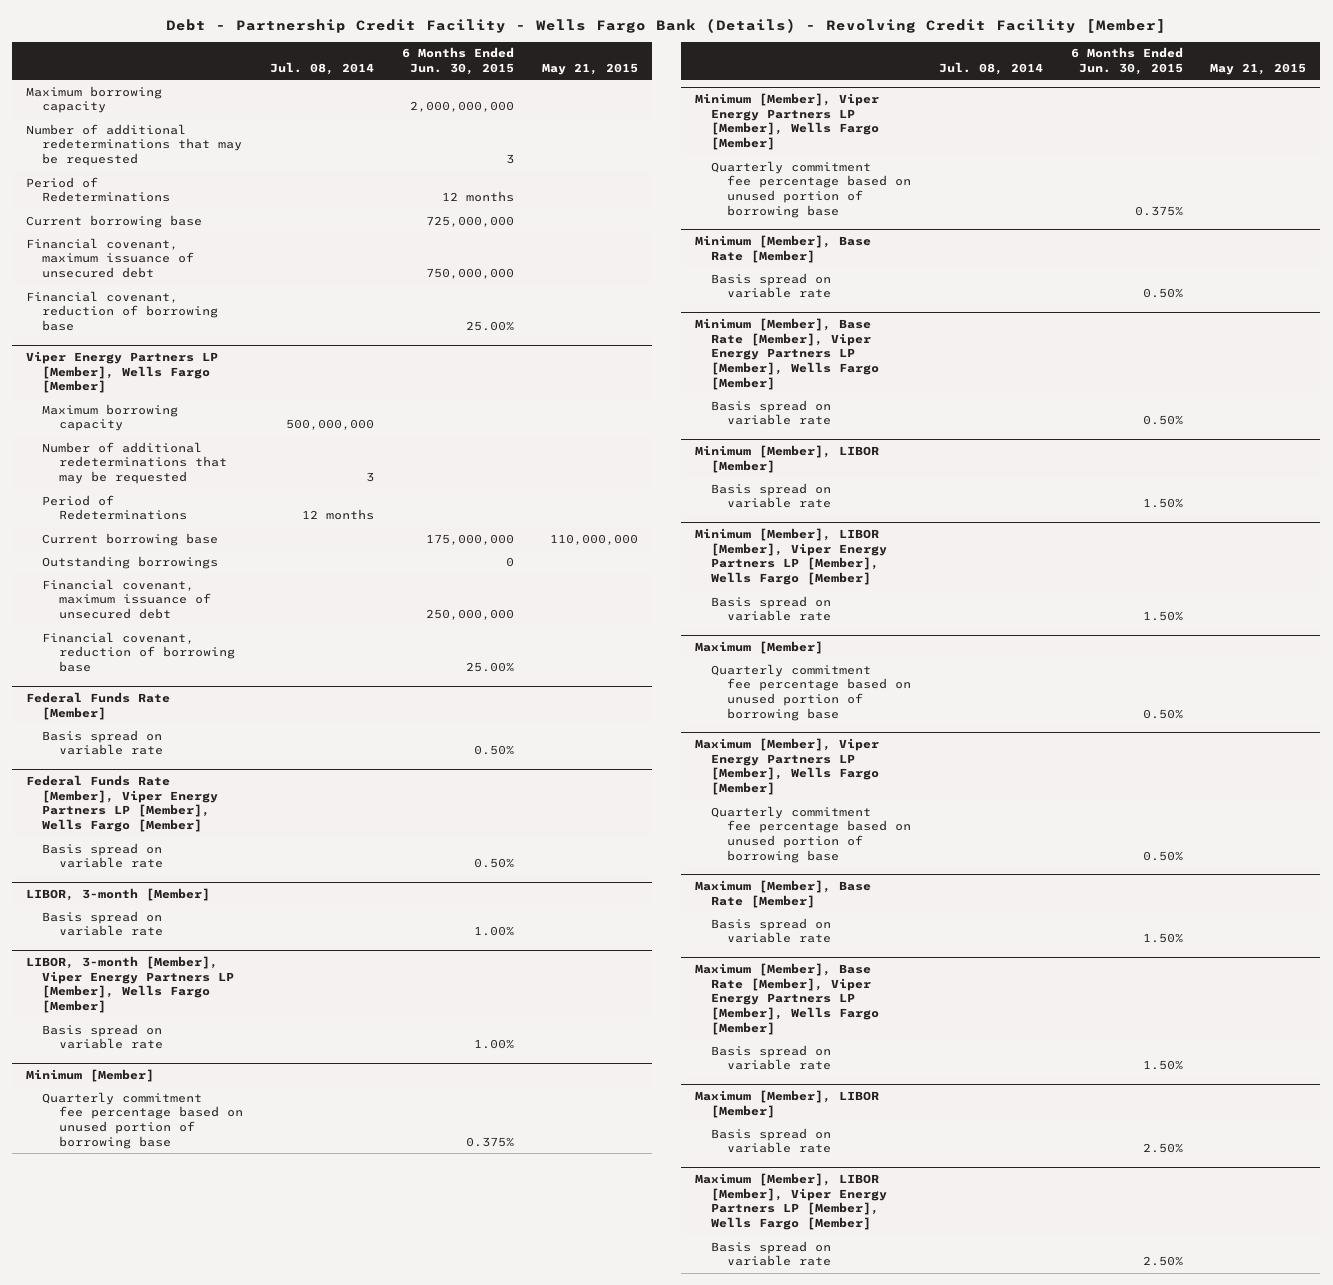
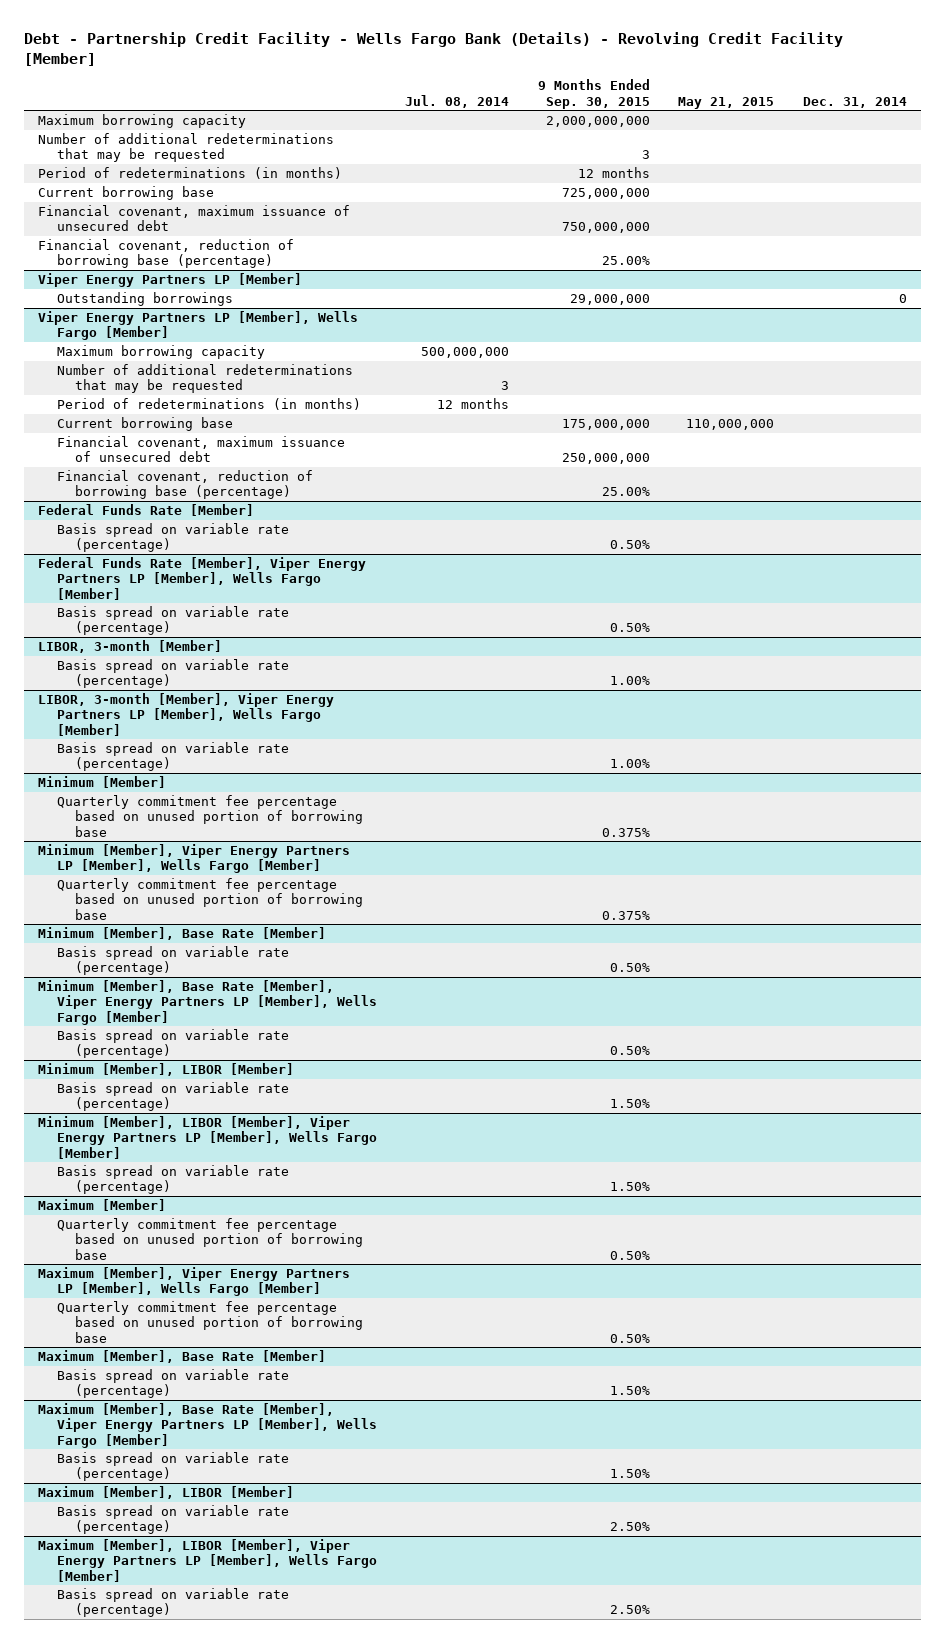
[402,47,515,76] 6 Months Ended Jun. 30, 2015 -> none
none -> [537,79,650,109] 9 Months Ended Sep. 30, 2015
none -> [802,96,907,108] Dec. 31, 2014
[26,176,171,203] Period of Redeterminations -> [38,167,343,180] Period of redeterminations (in months)
[26,290,219,332] Financial covenant, reduction of borrowing base -> [38,239,295,269] Financial covenant, reduction of borrowing base (percentage)
none -> [38,273,303,288] Viper Energy Partners LP [Member]
none -> [56,292,233,307] Outstanding borrowings
[42,494,187,521] Period of Redeterminations -> [56,398,361,411] Period of redeterminations (in months)
[42,555,219,569] Outstanding borrowings -> none
[42,631,235,673] Financial covenant, reduction of borrowing base -> [56,470,313,500] Financial covenant, reduction of borrowing base (percentage)
[42,729,163,756] Basis spread on variable rate -> [56,523,289,553] Basis spread on variable rate (percentage)
[42,842,163,869] Basis spread on variable rate -> [56,606,289,636] Basis spread on variable rate (percentage)
[42,910,163,937] Basis spread on variable rate -> [56,659,289,689] Basis spread on variable rate (percentage)
[42,1023,163,1050] Basis spread on variable rate -> [56,742,289,772] Basis spread on variable rate (percentage)
[710,272,832,299] Basis spread on variable rate -> [56,946,289,976] Basis spread on variable rate (percentage)
[710,399,832,426] Basis spread on variable rate -> [56,1029,289,1059] Basis spread on variable rate (percentage)
[710,482,832,509] Basis spread on variable rate -> [56,1082,289,1112] Basis spread on variable rate (percentage)
[710,595,832,622] Basis spread on variable rate -> [56,1165,289,1195] Basis spread on variable rate (percentage)
[710,917,832,944] Basis spread on variable rate -> [56,1369,289,1399] Basis spread on variable rate (percentage)
[710,1044,832,1071] Basis spread on variable rate -> [56,1452,289,1482] Basis spread on variable rate (percentage)
[710,1127,832,1154] Basis spread on variable rate -> [56,1505,289,1535] Basis spread on variable rate (percentage)
[710,1240,832,1267] Basis spread on variable rate -> [56,1588,289,1618] Basis spread on variable rate (percentage)

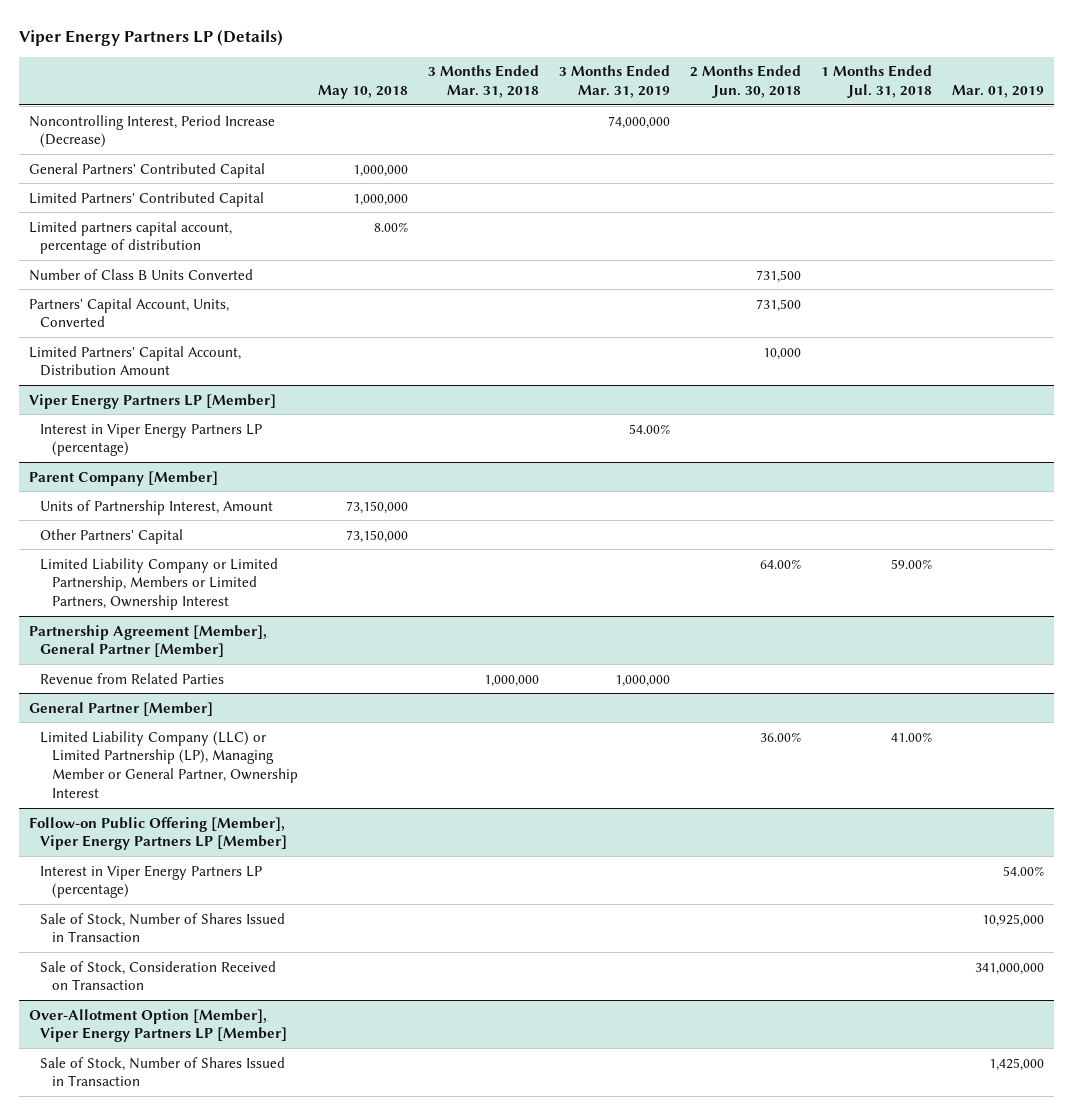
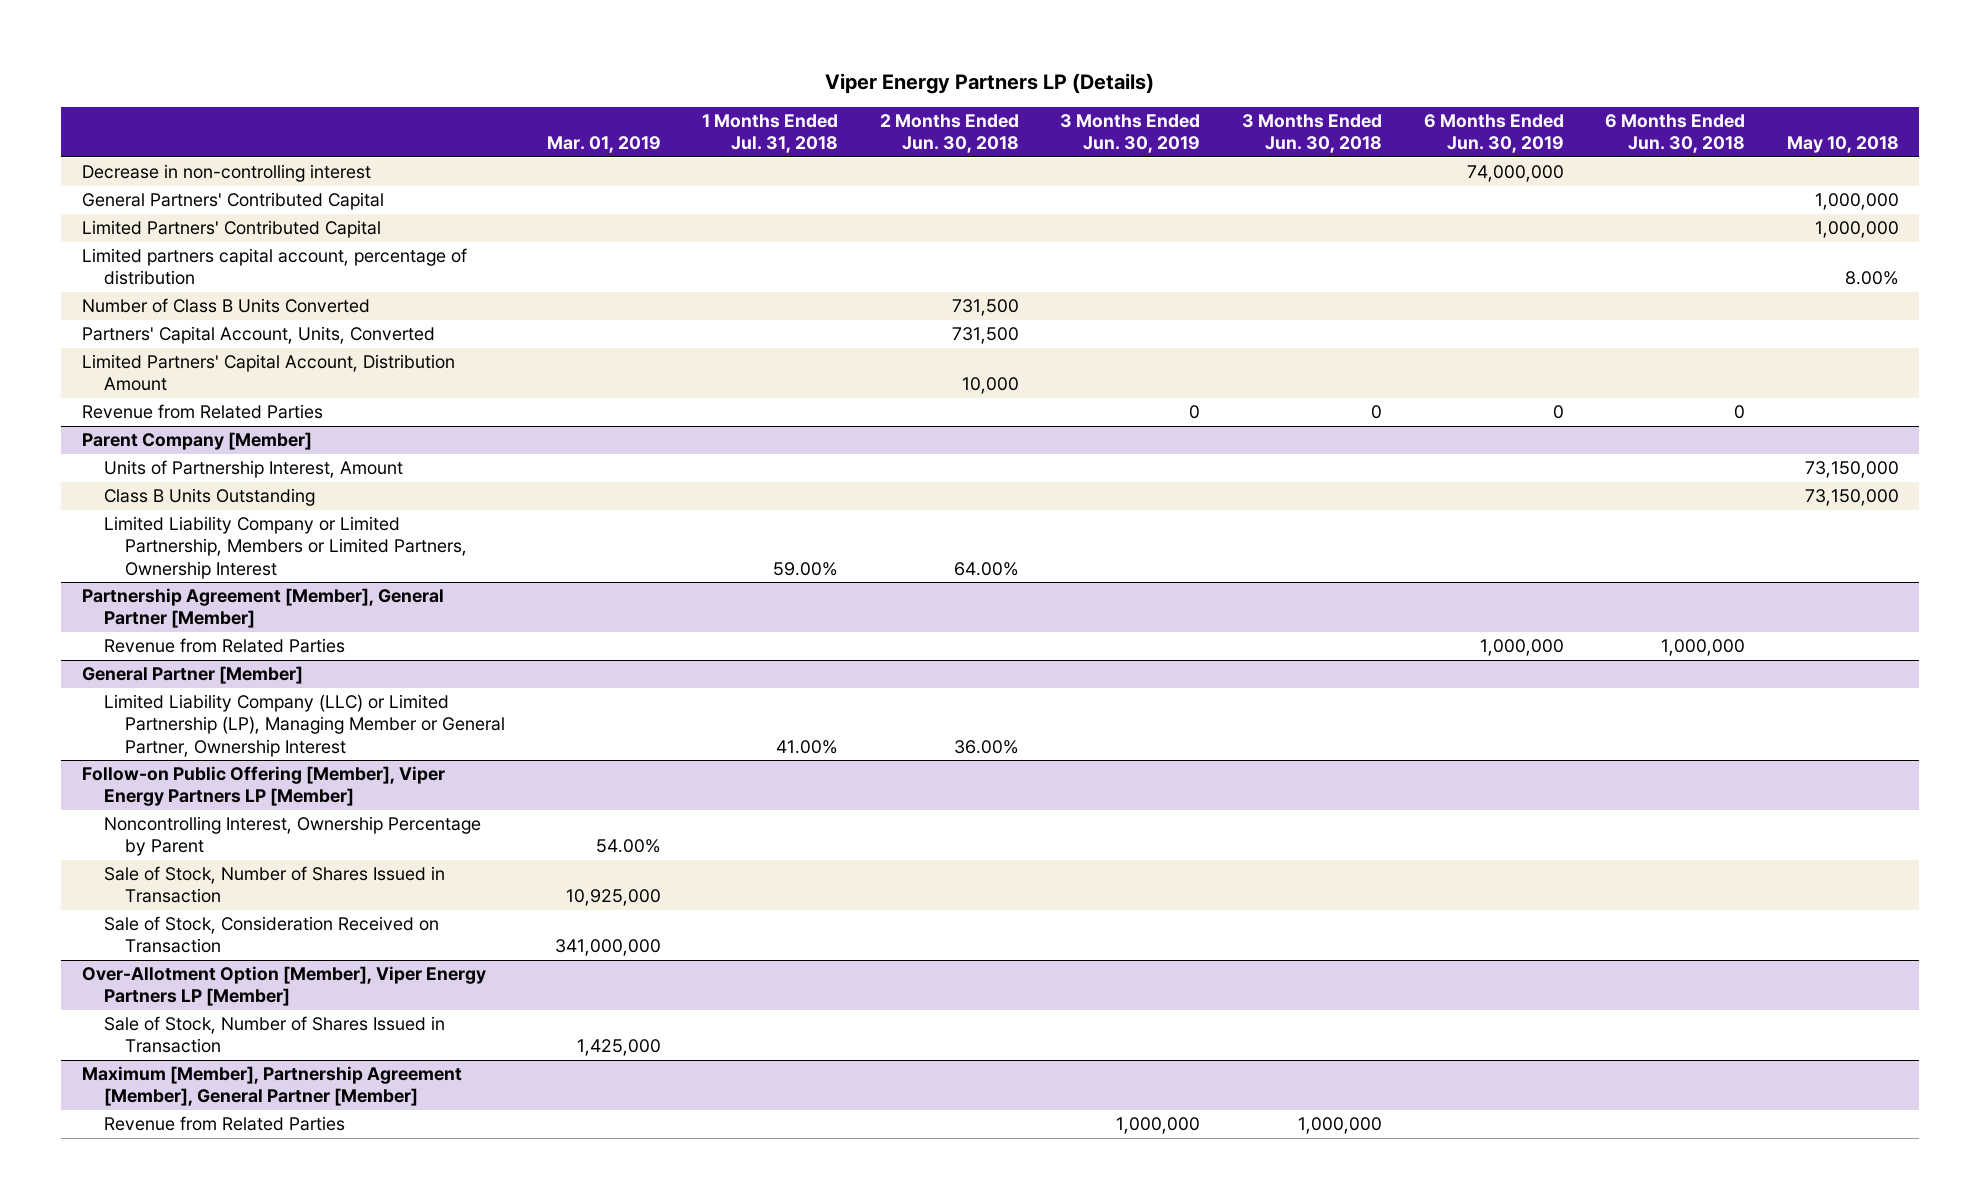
[428,65,540,98] 3 Months Ended Mar. 31, 2018 -> none
[558,65,670,98] 3 Months Ended Mar. 31, 2019 -> none
none -> [1060,113,1201,154] 3 Months Ended Jun. 30, 2019
none -> [1242,113,1383,154] 3 Months Ended Jun. 30, 2018
none -> [1423,113,1564,154] 6 Months Ended Jun. 30, 2019
none -> [1605,113,1746,154] 6 Months Ended Jun. 30, 2018
[28,114,275,149] Noncontrolling Interest, Period Increase (Decrease) -> [82,164,372,183] Decrease in non-controlling interest
[28,393,276,409] Viper Energy Partners LP [Member] -> none
[40,422,263,457] Interest in Viper Energy Partners LP (percentage) -> none
none -> [82,404,324,420] Revenue from Related Parties
[40,528,184,544] Other Partners' Capital -> [103,488,315,507] Class B Units Outstanding
[40,864,263,899] Interest in Viper Energy Partners LP (percentage) -> [103,816,481,857] Noncontrolling Interest, Ownership Percentage by Parent
none -> [82,1066,463,1107] Maximum [Member], Partnership Agreement [Member], General Partner [Member]
none -> [103,1116,345,1132] Revenue from Related Parties

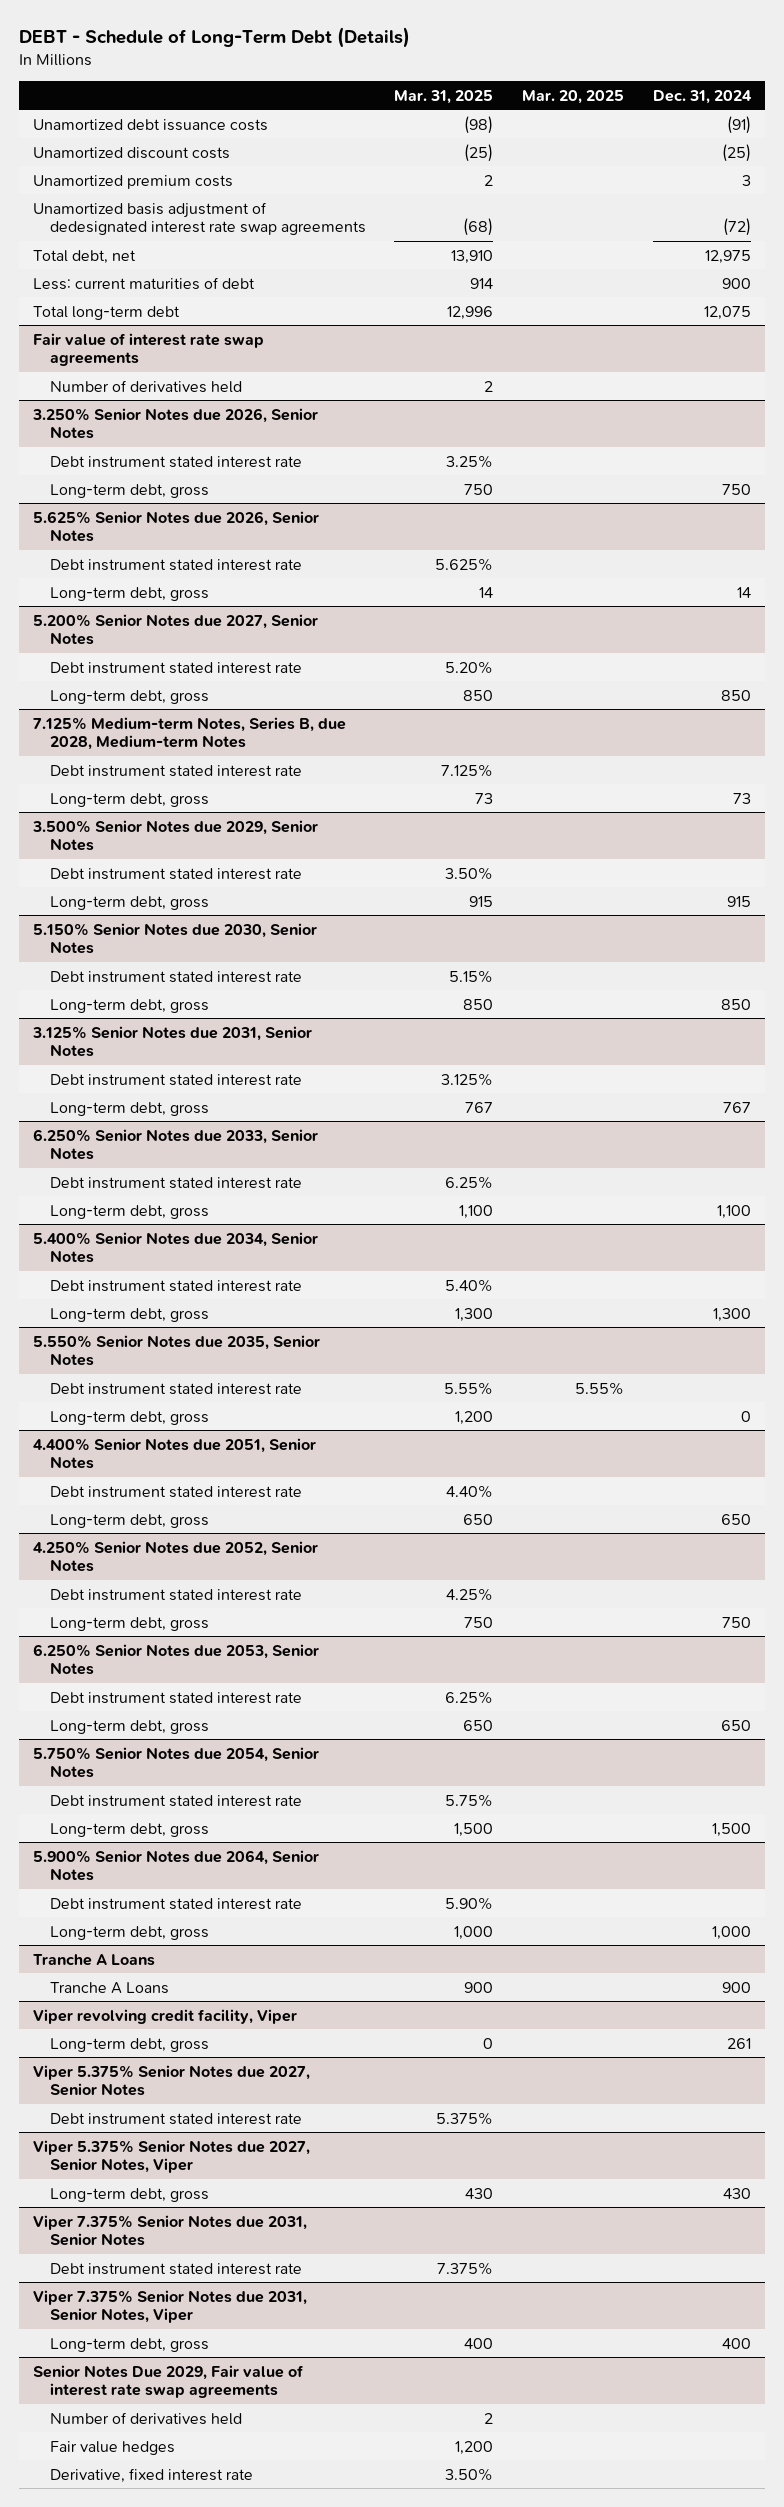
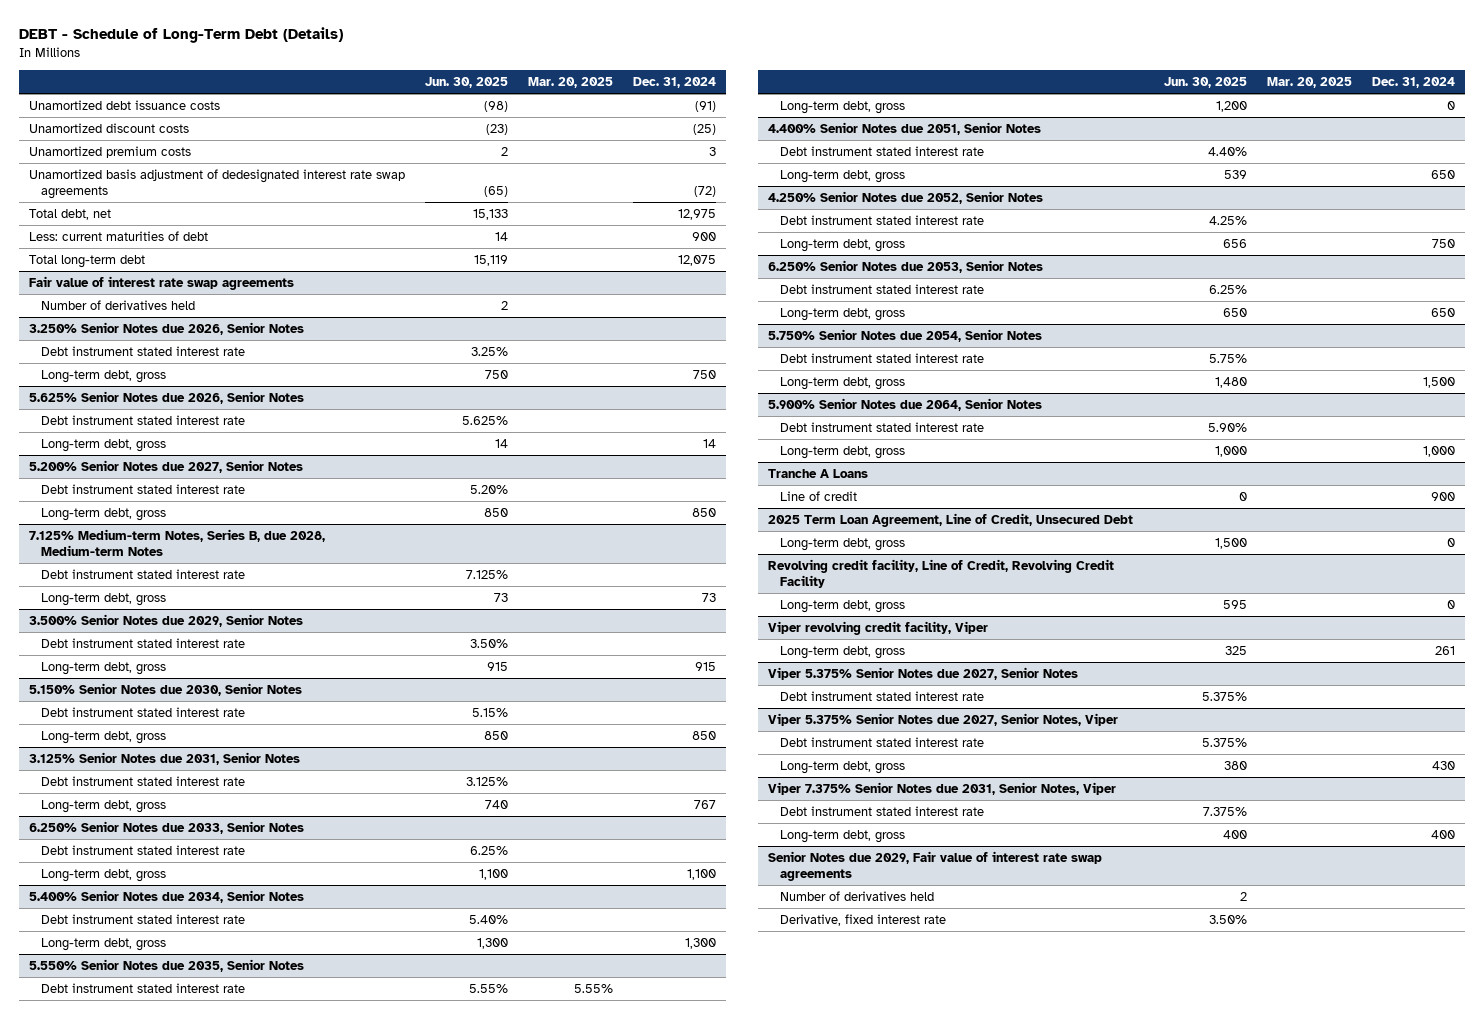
[394,89,494,104] Mar. 31, 2025 -> none
none -> [424,77,508,89] Jun. 30, 2025
[49,1981,169,1994] Tranche A Loans -> [780,491,858,502] Line of credit
none -> [768,513,1134,528] 2025 Term Loan Agreement, Line of Credit, Unsecured Debt
none -> [780,538,906,552] Long-term debt, gross
none -> [768,559,1115,588] Revolving credit facility, Line of Credit, Revolving Credit Facility
none -> [780,600,906,614] Long-term debt, gross
none -> [780,737,985,748] Debt instrument stated interest rate
[33,2214,308,2247] Viper 7.375% Senior Notes due 2031, Senior Notes -> none
[49,2262,302,2275] Debt instrument stated interest rate -> none
none -> [780,806,985,817] Debt instrument stated interest rate
[33,2364,305,2399] Senior Notes Due 2029, Fair value of interest rate swap agreements -> [768,851,1103,881] Senior Notes due 2029, Fair value of interest rate swap agreements
[49,2440,175,2455] Fair value hedges -> none

